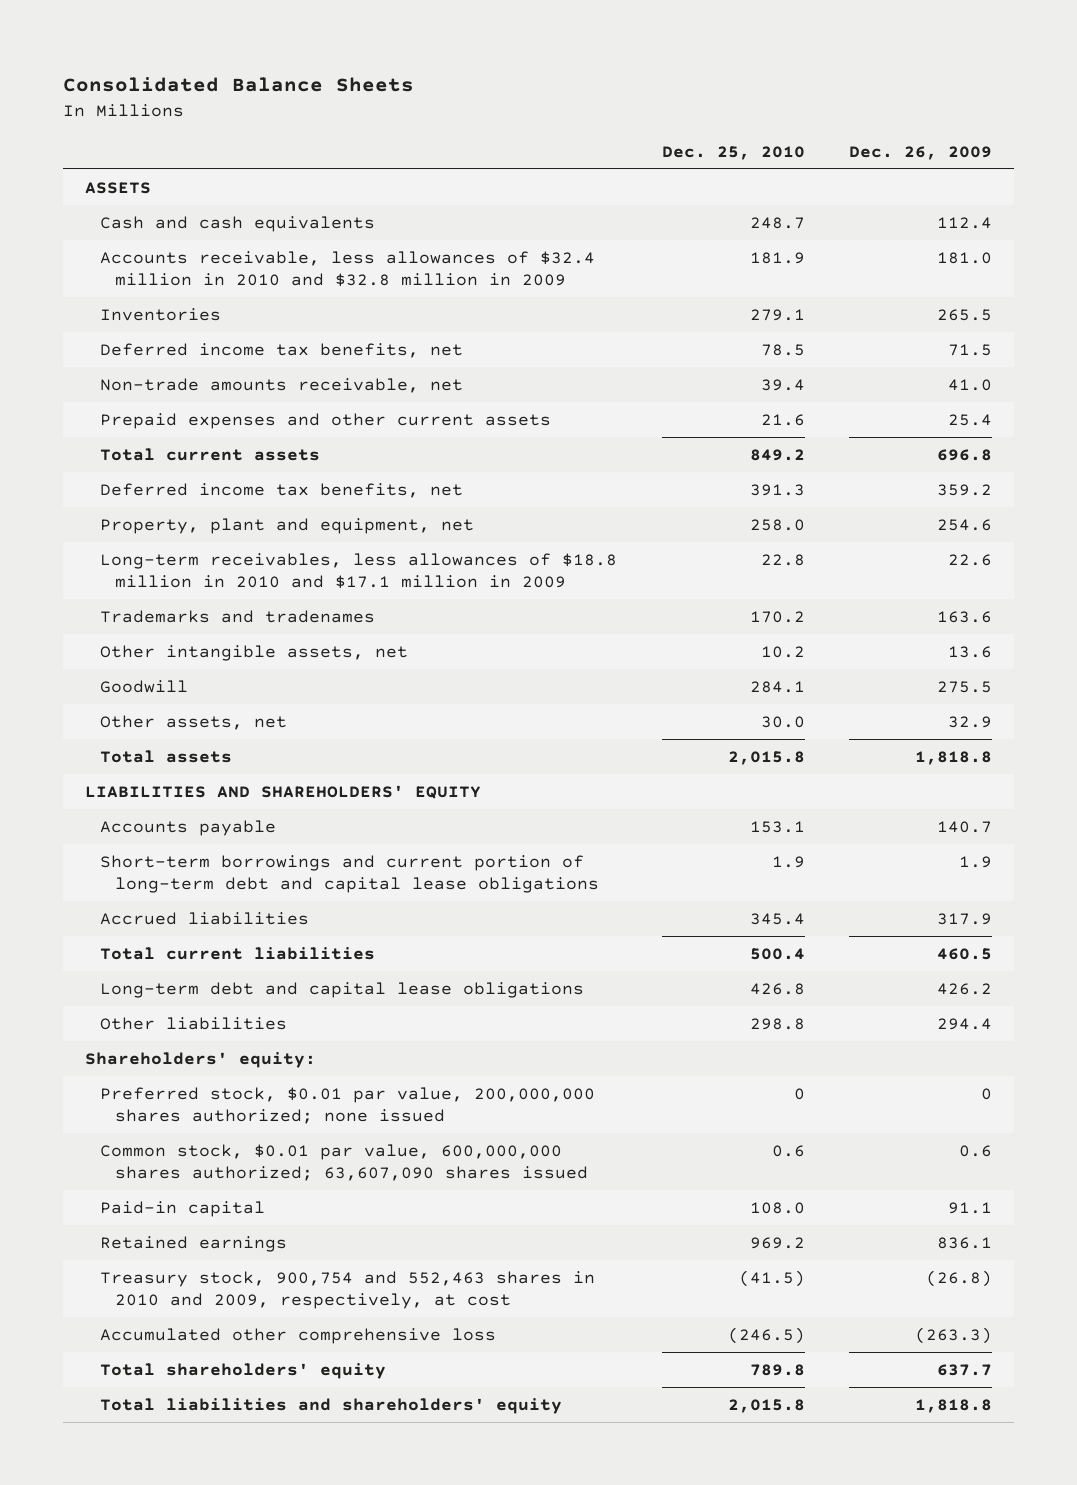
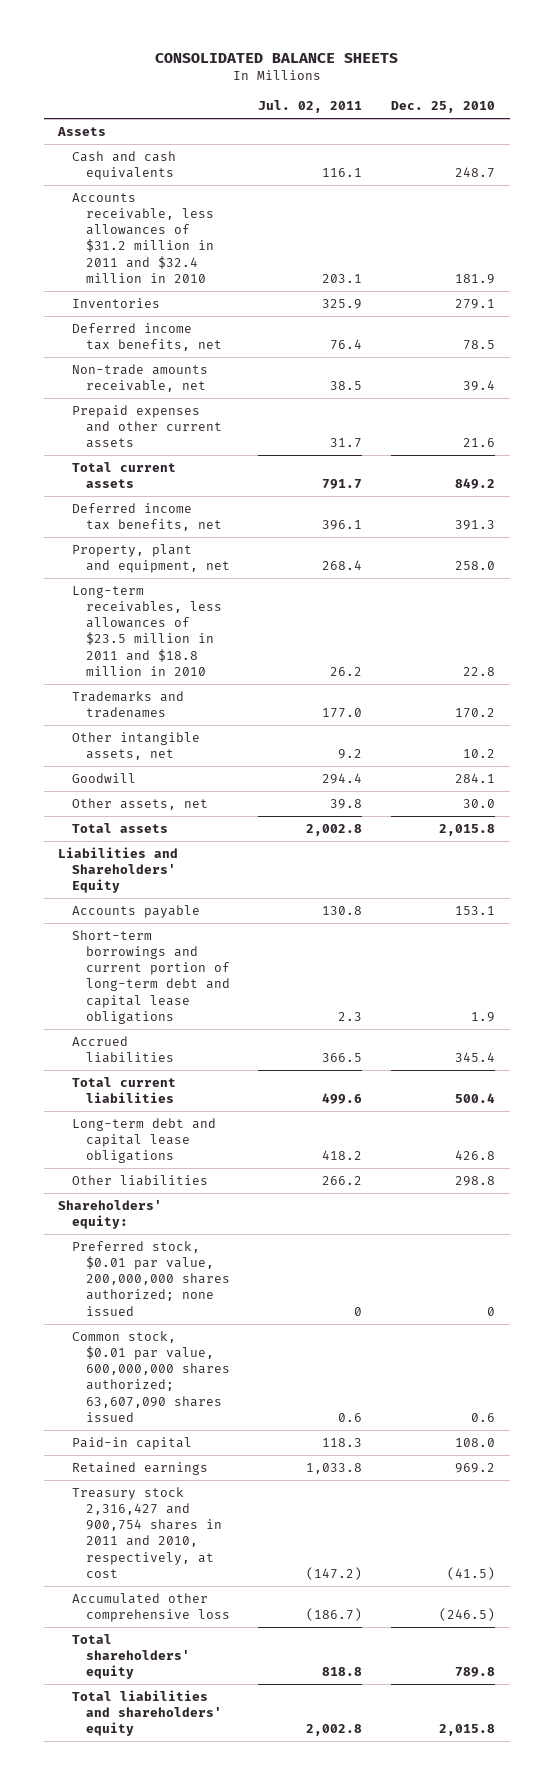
[63,77,415,93] Consolidated Balance Sheets -> [154,53,398,64] CONSOLIDATED BALANCE SHEETS
[848,145,992,160] Dec. 26, 2009 -> none
none -> [258,100,363,114] Jul. 02, 2011
[85,181,152,194] ASSETS -> [57,126,107,136] Assets
[100,250,596,288] Accounts receivable, less allowances of $32.4 million in 2010 and $32.8 million in 2009 -> [71,192,214,283] Accounts receivable, less allowances of $31.2 million in 2011 and $32.4 million in 2010
[100,552,618,590] Long-term receivables, less allowances of $18.8 million in 2010 and $17.1 million in 2009 -> [71,585,222,676] Long-term receivables, less allowances of $23.5 million in 2011 and $18.8 million in 2010
[85,784,482,799] LIABILITIES AND SHAREHOLDERS' EQUITY -> [58,846,179,894] Liabilities and Shareholders' Equity
[100,1270,596,1310] Treasury stock, 900,754 and 552,463 shares in 2010 and 2009, respectively, at cost -> [71,1486,222,1578] Treasury stock 2,316,427 and 900,754 shares in 2011 and 2010, respectively, at cost

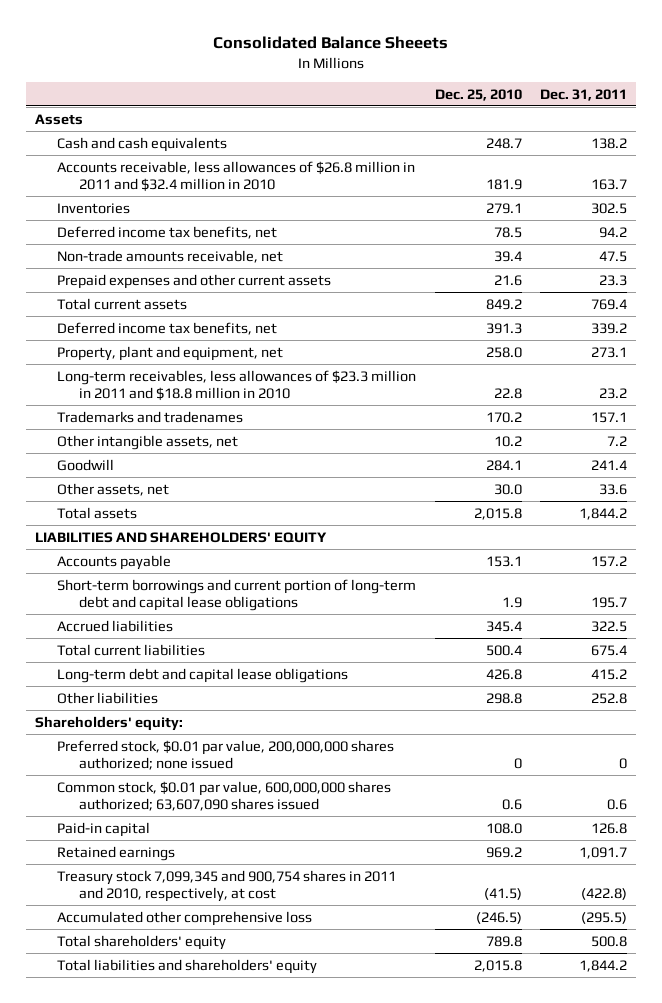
[154,53,398,64] CONSOLIDATED BALANCE SHEETS -> [212,36,448,50] Consolidated Balance Sheeets
[258,100,363,114] Jul. 02, 2011 -> none
none -> [539,88,627,101] Dec. 31, 2011
[71,192,214,283] Accounts receivable, less allowances of $31.2 million in 2011 and $32.4 million in 2010 -> [57,160,416,192] Accounts receivable, less allowances of $26.8 million in 2011 and $32.4 million in 2010
[71,585,222,676] Long-term receivables, less allowances of $23.5 million in 2011 and $18.8 million in 2010 -> [57,369,417,401] Long-term receivables, less allowances of $23.3 million in 2011 and $18.8 million in 2010
[58,846,179,894] Liabilities and Shareholders' Equity -> [35,531,328,543] LIABILITIES AND SHAREHOLDERS' EQUITY
[71,1486,222,1578] Treasury stock 2,316,427 and 900,754 shares in 2011 and 2010, respectively, at cost -> [57,869,397,902] Treasury stock 7,099,345 and 900,754 shares in 2011 and 2010, respectively, at cost

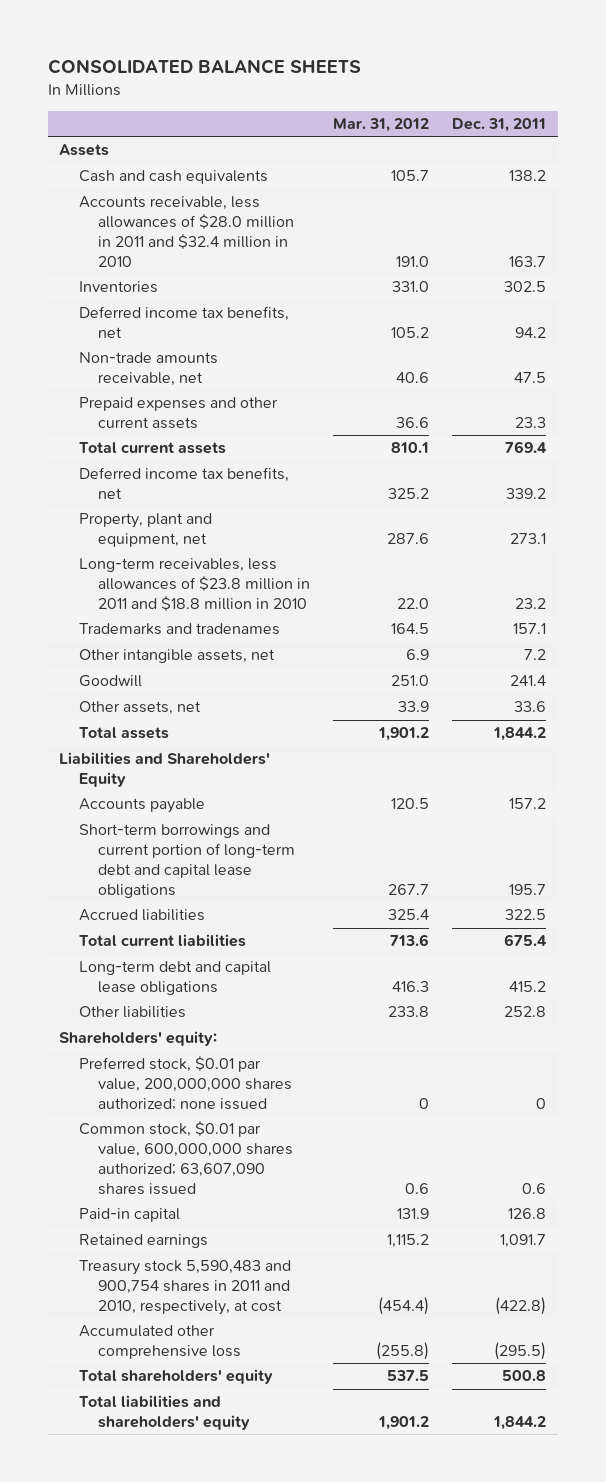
[212,36,448,50] Consolidated Balance Sheeets -> [47,58,361,74] CONSOLIDATED BALANCE SHEETS
[434,88,522,101] Dec. 25, 2010 -> none
none -> [333,117,430,132] Mar. 31, 2012
[57,160,416,192] Accounts receivable, less allowances of $26.8 million in 2011 and $32.4 million in 2010 -> [78,196,295,267] Accounts receivable, less allowances of $28.0 million in 2011 and $32.4 million in 2010
[57,369,417,401] Long-term receivables, less allowances of $23.3 million in 2011 and $18.8 million in 2010 -> [78,558,311,611] Long-term receivables, less allowances of $23.8 million in 2011 and $18.8 million in 2010
[35,531,328,543] LIABILITIES AND SHAREHOLDERS' EQUITY -> [59,752,271,788] Liabilities and Shareholders' Equity
[57,869,397,902] Treasury stock 7,099,345 and 900,754 shares in 2011 and 2010, respectively, at cost -> [78,1260,291,1315] Treasury stock 5,590,483 and 900,754 shares in 2011 and 2010, respectively, at cost

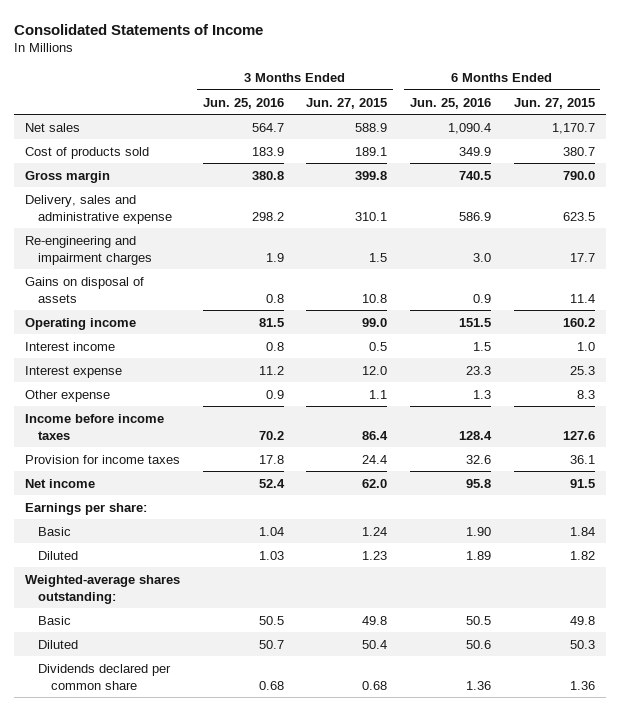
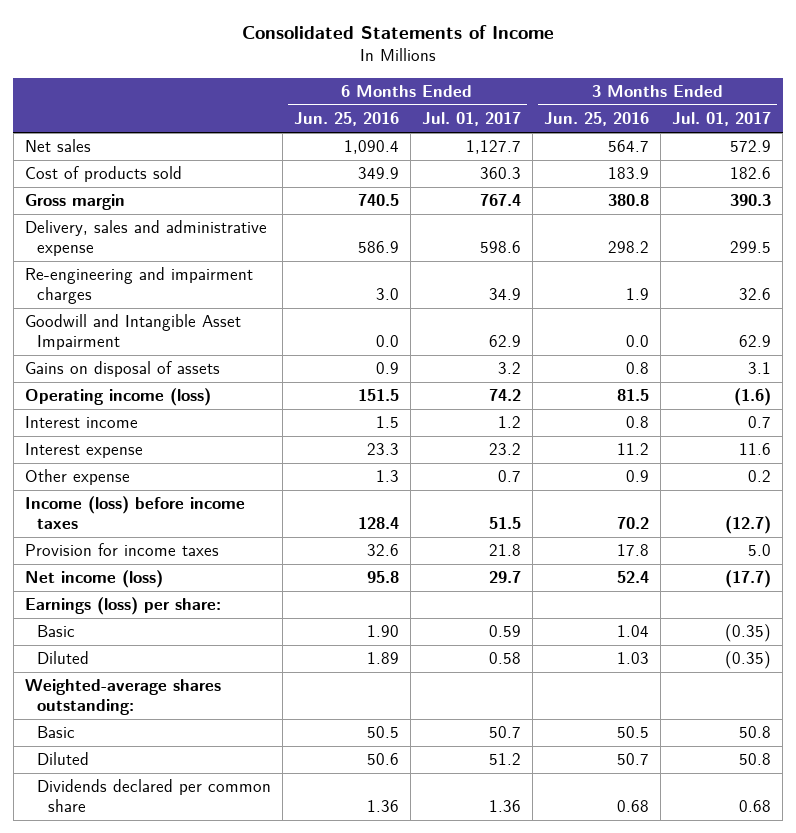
[306,97,388,109] Jun. 27, 2015 -> none
[513,97,595,109] Jun. 27, 2015 -> none
none -> [421,112,521,127] Jul. 01, 2017
none -> [672,112,772,127] Jul. 01, 2017
none -> [24,314,241,350] Goodwill and Intangible Asset Impairment
[25,317,137,330] Operating income -> [24,388,211,407] Operating income (loss)
[25,413,165,440] Income before income taxes -> [24,496,245,529] Income (loss) before income taxes
[25,478,96,488] Net income -> [24,570,163,589] Net income (loss)
[25,502,148,515] Earnings per share: -> [24,597,221,616] Earnings (loss) per share:

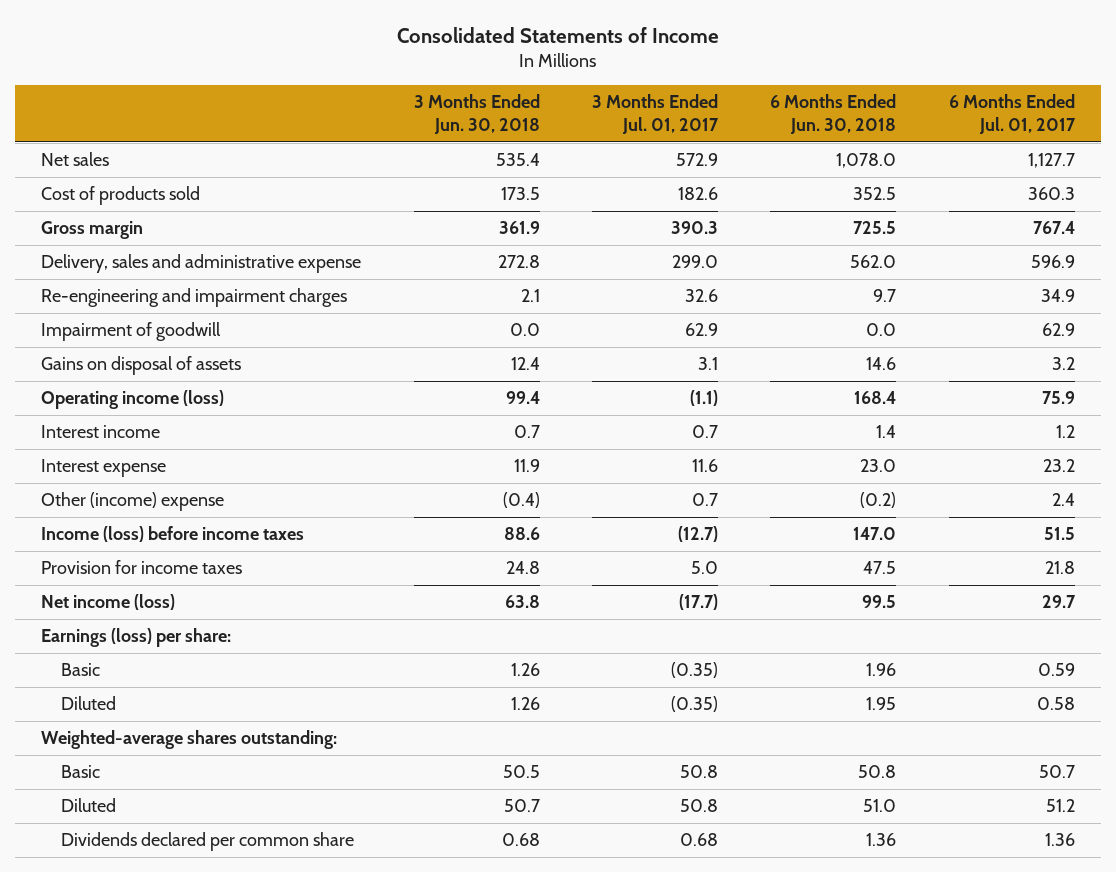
[293,112,399,127] Jun. 25, 2016 -> none
[544,112,650,127] Jun. 25, 2016 -> none
none -> [413,93,540,134] 3 Months Ended Jun. 30, 2018
none -> [770,93,897,134] 6 Months Ended Jun. 30, 2018
[479,240,521,253] 598.6 -> [1030,255,1075,269] 596.9
[730,240,772,253] 299.5 -> [671,255,718,269] 299.0
[24,314,241,350] Goodwill and Intangible Asset Impairment -> [41,322,222,342] Impairment of goodwill
[488,389,521,402] 74.2 -> [1041,391,1075,405] 75.9
[734,388,772,407] (1.6) -> [689,390,718,407] (1.1)
[24,469,130,486] Other expense -> [41,492,225,512] Other (income) expense
[497,470,521,483] 0.7 -> [1051,493,1075,507] 2.4
[748,470,772,483] 0.2 -> [691,493,718,507] 0.7

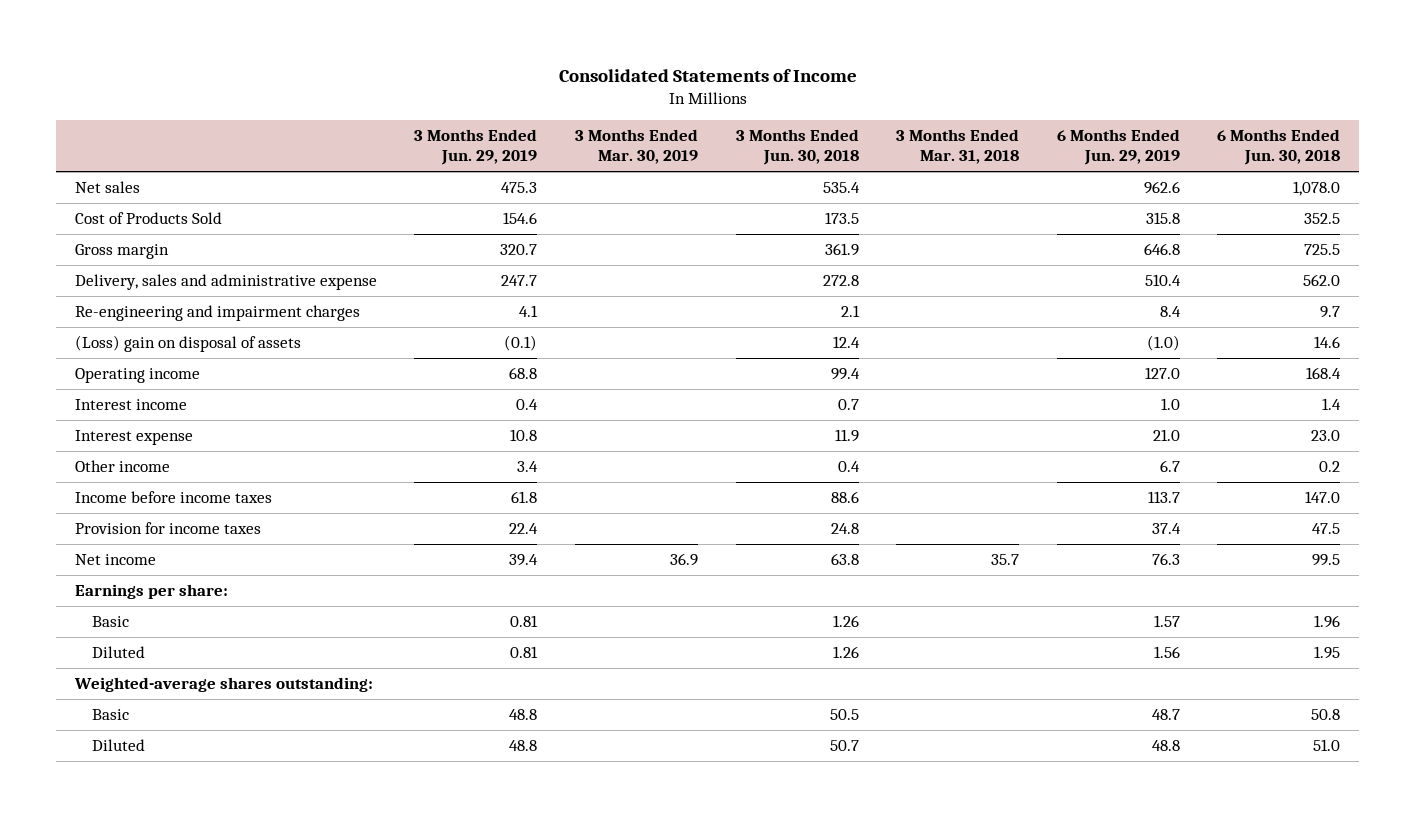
[591,93,719,134] 3 Months Ended Jul. 01, 2017 -> none
[948,93,1076,134] 6 Months Ended Jul. 01, 2017 -> none
none -> [414,129,538,166] 3 Months Ended Jun. 29, 2019
none -> [574,129,698,165] 3 Months Ended Mar. 30, 2019
none -> [896,129,1020,165] 3 Months Ended Mar. 31, 2018
none -> [1056,129,1180,166] 6 Months Ended Jun. 29, 2019
[41,186,201,206] Cost of products sold -> [74,211,222,224] Cost of Products Sold
[41,322,222,342] Impairment of goodwill -> none
[41,356,242,376] Gains on disposal of assets -> [74,334,301,352] (Loss) gain on disposal of assets
[41,390,225,410] Operating income (loss) -> [74,367,200,383] Operating income
[41,492,225,512] Other (income) expense -> [74,459,170,472] Other income
[502,492,540,509] (0.4) -> [837,460,860,472] 0.4
[860,492,897,509] (0.2) -> [1319,460,1341,472] 0.2
[41,526,305,543] Income (loss) before income taxes -> [74,490,272,503] Income before income taxes
[41,594,176,611] Net income (loss) -> [74,553,156,565] Net income
[41,628,232,648] Earnings (loss) per share: -> [74,583,228,599] Earnings per share:
[61,832,355,852] Dividends declared per common share -> none

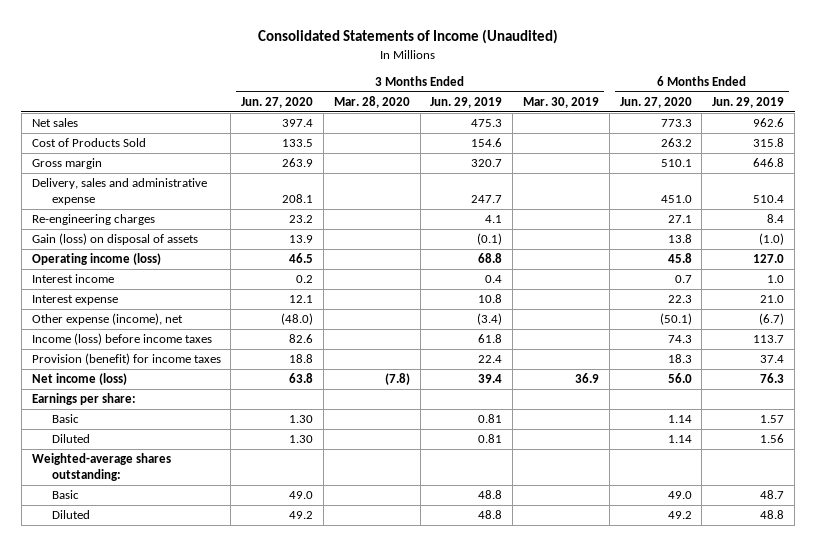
[558,68,857,82] Consolidated Statements of Income -> [257,29,558,45] Consolidated Statements of Income (Unaudited)
[735,129,859,166] 3 Months Ended Jun. 30, 2018 -> none
[896,129,1020,165] 3 Months Ended Mar. 31, 2018 -> none
[1217,129,1341,166] 6 Months Ended Jun. 30, 2018 -> none
none -> [241,96,314,108] Jun. 27, 2020
none -> [333,95,410,108] Mar. 28, 2020
none -> [619,96,692,108] Jun. 27, 2020
[74,304,360,321] Re-engineering and impairment charges -> [31,214,155,226] Re-engineering charges
[74,334,301,352] (Loss) gain on disposal of assets -> [31,233,198,246] Gain (loss) on disposal of assets
[74,367,200,383] Operating income -> [31,253,161,266] Operating income (loss)
[74,459,170,472] Other income -> [31,313,183,326] Other expense (income), net
[517,460,539,472] 3.4 -> [477,313,503,326] (3.4)
[1159,459,1180,472] 6.7 -> [759,313,785,326] (6.7)
[74,490,272,503] Income before income taxes -> [31,333,212,346] Income (loss) before income taxes
[74,521,261,534] Provision for income taxes -> [31,353,221,366] Provision (benefit) for income taxes
[74,553,156,565] Net income -> [31,373,127,386] Net income (loss)

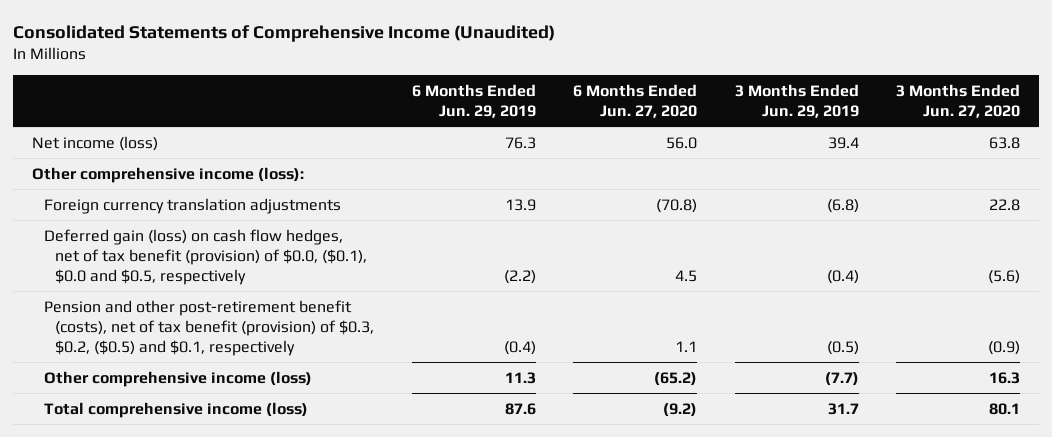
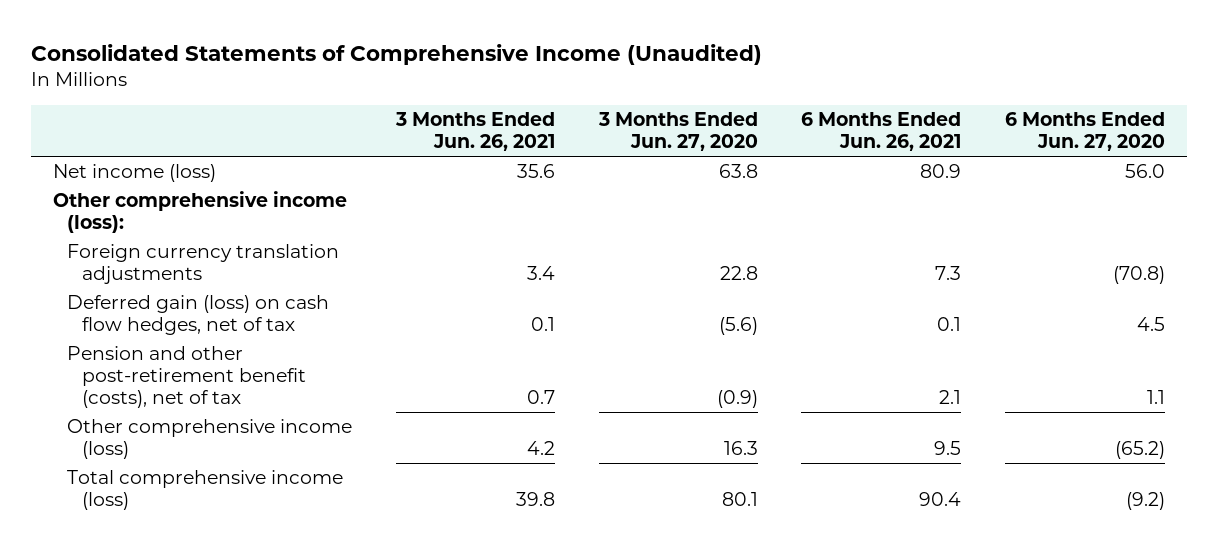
[411,83,536,118] 6 Months Ended Jun. 29, 2019 -> none
[734,83,859,118] 3 Months Ended Jun. 29, 2019 -> none
none -> [395,112,556,152] 3 Months Ended Jun. 26, 2021
none -> [801,112,962,152] 6 Months Ended Jun. 26, 2021
[43,228,368,285] Deferred gain (loss) on cash flow hedges, net of tax benefit (provision) of $0.0, ($0.1), $0.0 and $0.5, respectively -> [67,295,330,336] Deferred gain (loss) on cash flow hedges, net of tax
[43,299,375,356] Pension and other post-retirement benefit (costs), net of tax benefit (provision) of $0.3, $0.2, ($0.5) and $0.1, respectively -> [67,346,306,409] Pension and other post-retirement benefit (costs), net of tax

